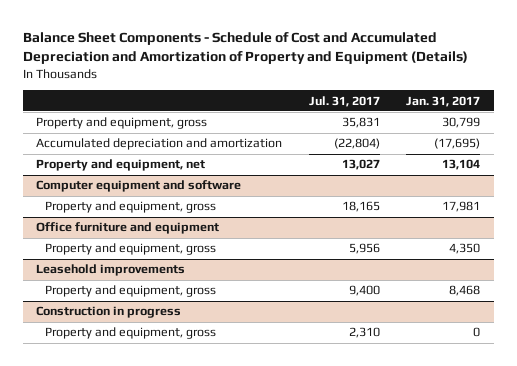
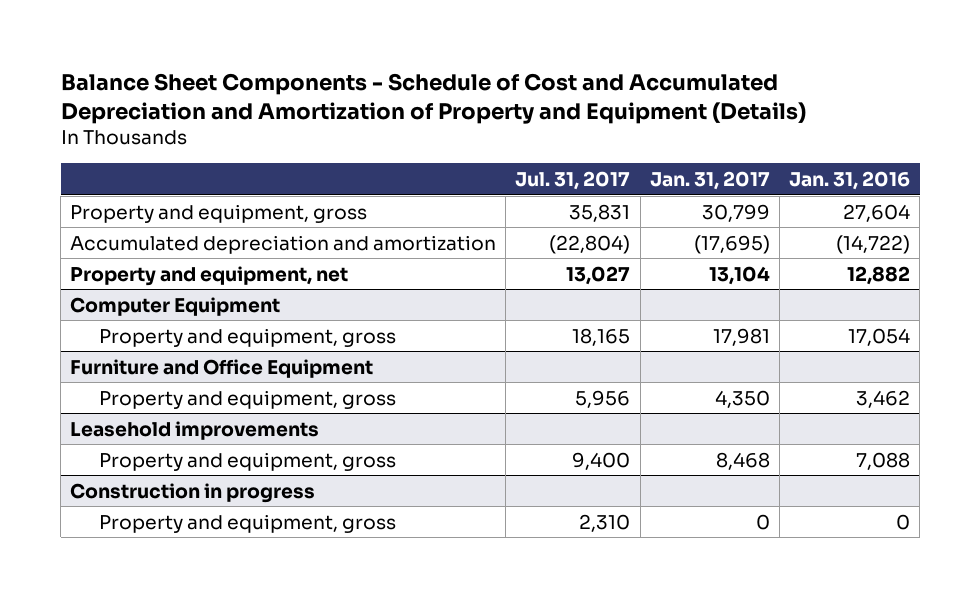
none -> [788,170,910,190] Jan. 31, 2016
[36,180,242,193] Computer equipment and software -> [70,296,281,316] Computer Equipment
[36,222,220,235] Office furniture and equipment -> [70,358,374,378] Furniture and Office Equipment

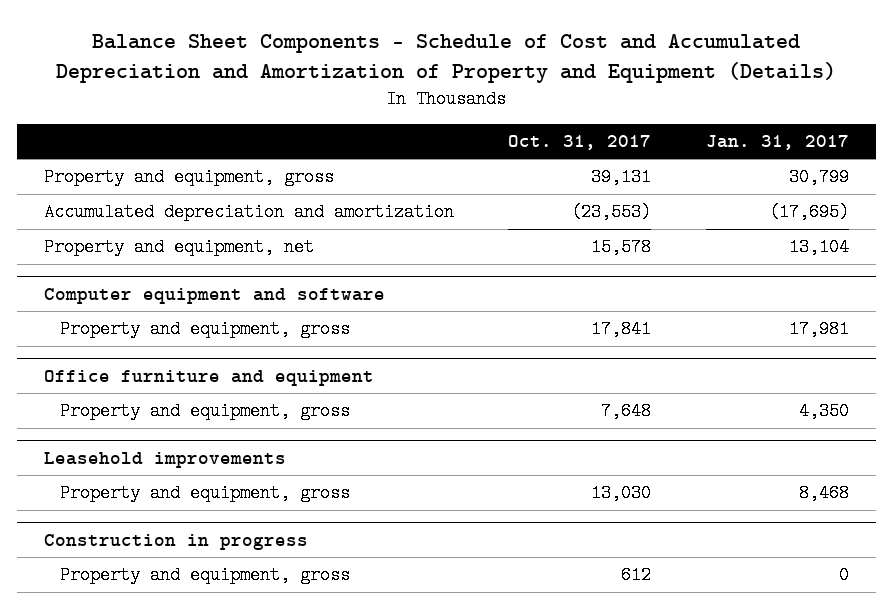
[515,170,631,190] Jul. 31, 2017 -> none
[788,170,910,190] Jan. 31, 2016 -> none
none -> [508,134,652,150] Oct. 31, 2017
[70,296,281,316] Computer Equipment -> [44,287,386,304] Computer equipment and software
[70,358,374,378] Furniture and Office Equipment -> [44,369,375,386] Office furniture and equipment

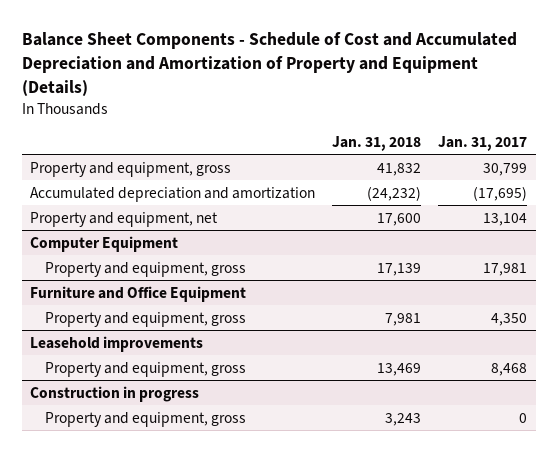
[508,134,652,150] Oct. 31, 2017 -> none
none -> [332,135,422,151] Jan. 31, 2018
[44,287,386,304] Computer equipment and software -> [30,235,179,252] Computer Equipment
[44,369,375,386] Office furniture and equipment -> [30,285,247,302] Furniture and Office Equipment

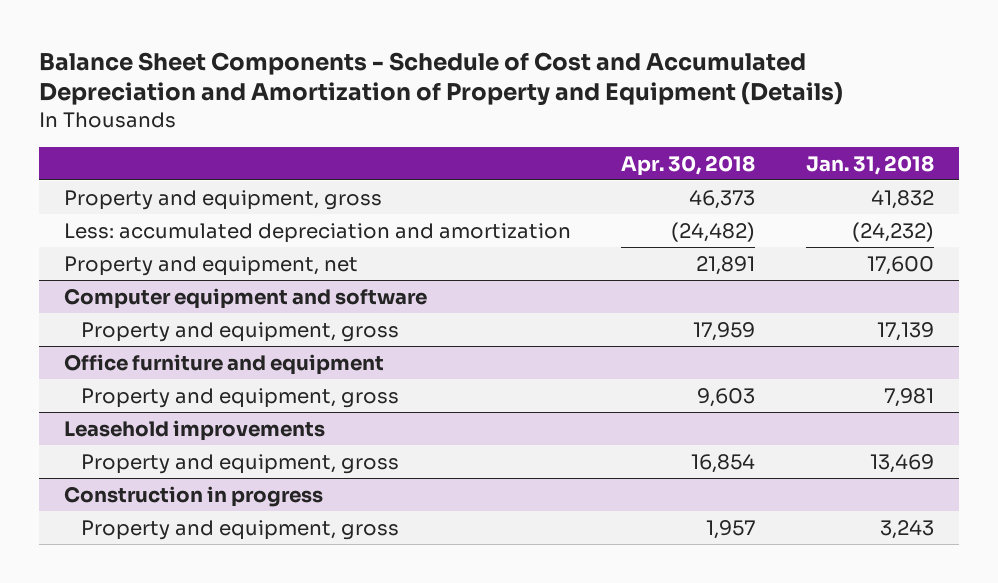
[438,135,528,151] Jan. 31, 2017 -> none
none -> [621,154,756,176] Apr. 30, 2018
[30,186,316,202] Accumulated depreciation and amortization -> [63,222,571,243] Less: accumulated depreciation and amortization
[30,235,179,252] Computer Equipment -> [63,287,427,309] Computer equipment and software
[30,285,247,302] Furniture and Office Equipment -> [63,353,384,375] Office furniture and equipment

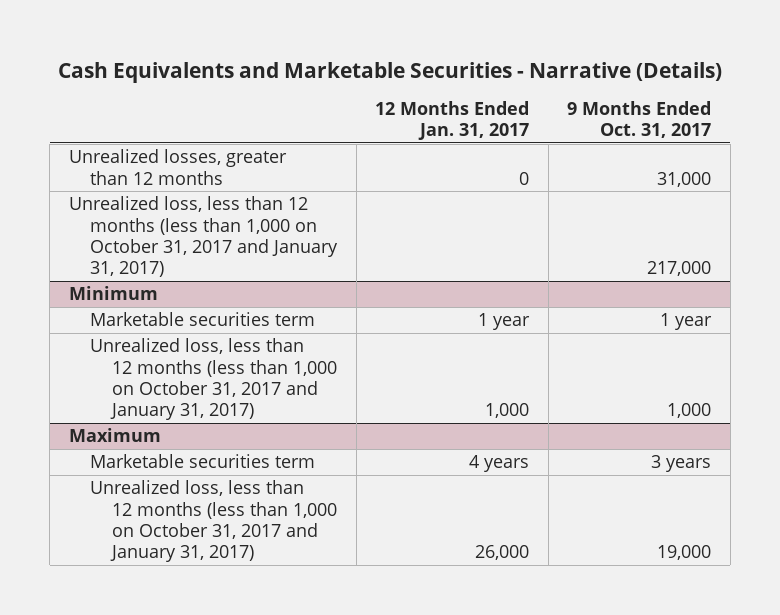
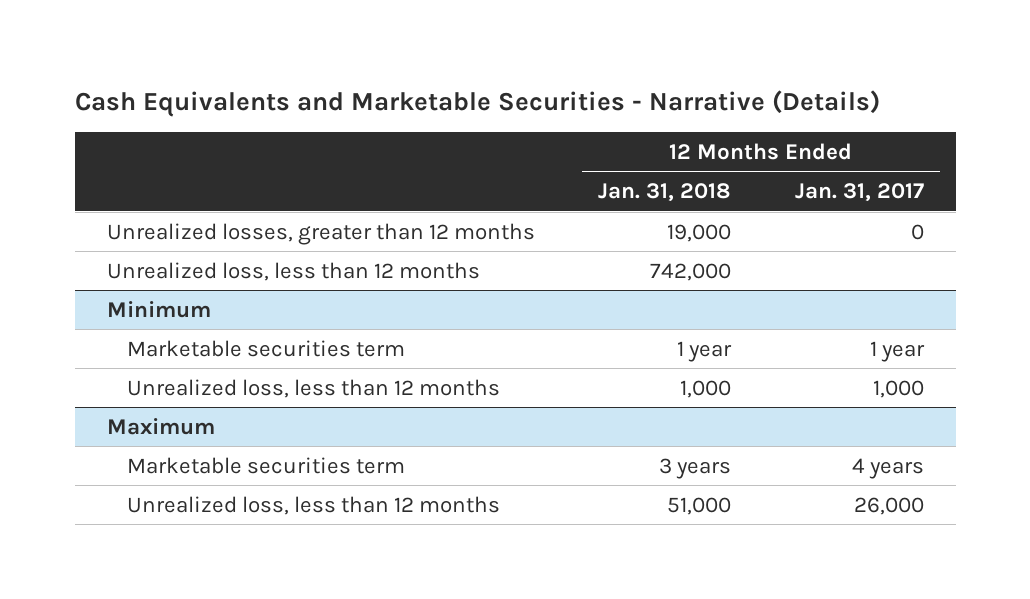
[567,101,712,139] 9 Months Ended Oct. 31, 2017 -> none
none -> [598,183,732,203] Jan. 31, 2018
[68,196,339,278] Unrealized loss, less than 12 months (less than 1,000 on October 31, 2017 and January 31, 2017) -> [106,261,480,281] Unrealized loss, less than 12 months
[90,338,337,421] Unrealized loss, less than 12 months (less than 1,000 on October 31, 2017 and January 31, 2017) -> [126,378,500,398] Unrealized loss, less than 12 months
[90,480,337,563] Unrealized loss, less than 12 months (less than 1,000 on October 31, 2017 and January 31, 2017) -> [126,495,500,515] Unrealized loss, less than 12 months

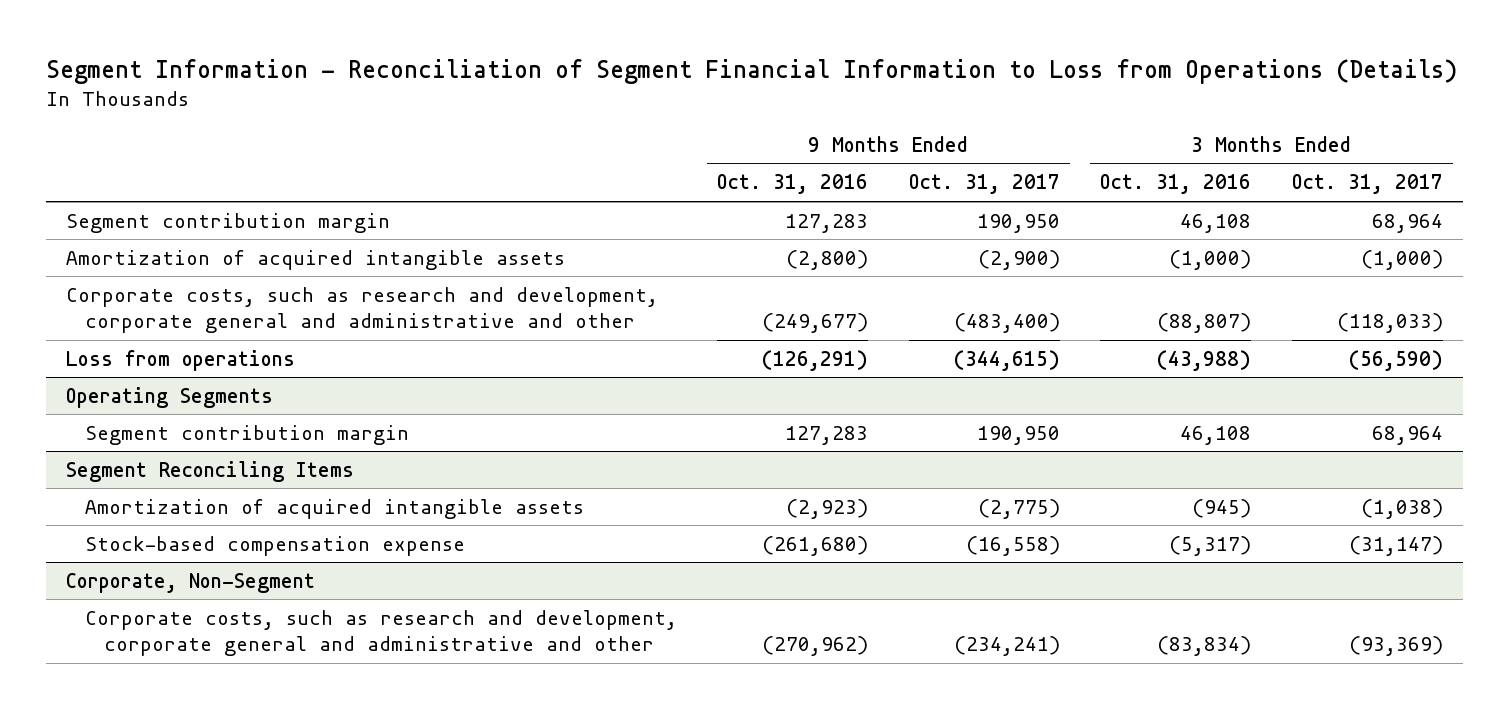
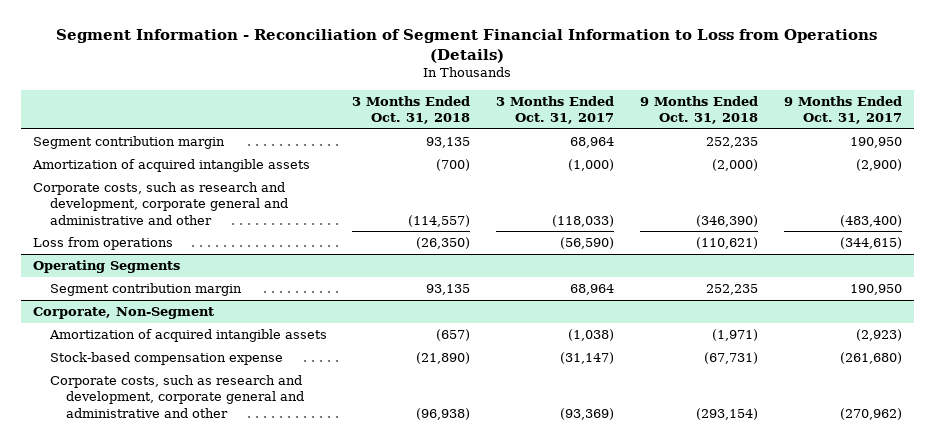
[717,174,869,195] Oct. 31, 2016 -> none
[1100,174,1252,195] Oct. 31, 2016 -> none
none -> [352,95,471,124] 3 Months Ended Oct. 31, 2018
none -> [639,95,758,124] 9 Months Ended Oct. 31, 2018
[65,460,354,482] Segment Reconciling Items -> none
[84,498,584,519] Amortization of acquired intangible assets -> none
[84,535,465,556] Stock-based compensation expense -> none
none -> [48,328,327,342] Amortization of acquired intangible assets
none -> [49,351,283,365] Stock-based compensation expense
[953,636,1060,657] (234,241) -> [839,407,902,420] (270,962)

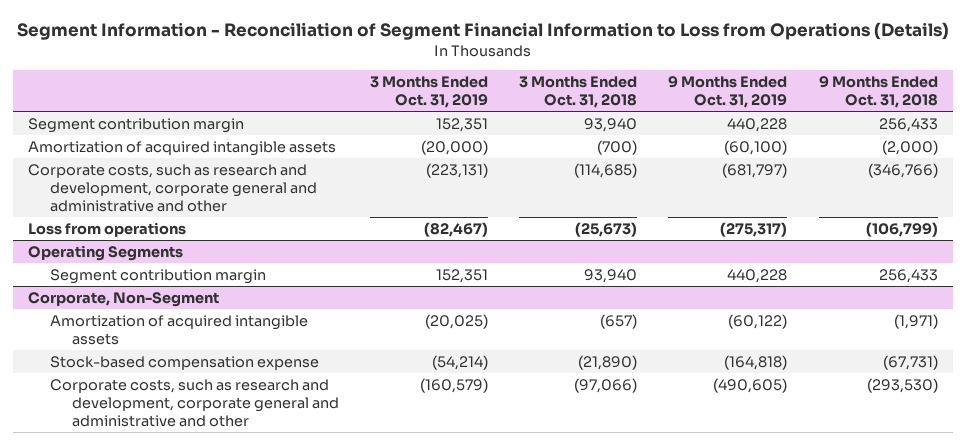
[496,95,615,124] 3 Months Ended Oct. 31, 2017 -> none
[783,95,902,124] 9 Months Ended Oct. 31, 2017 -> none
none -> [370,76,489,109] 3 Months Ended Oct. 31, 2019
none -> [668,76,788,109] 9 Months Ended Oct. 31, 2019
[426,136,471,148] 93,135 -> [584,117,638,132] 93,940
[705,136,758,148] 252,235 -> [878,117,938,132] 256,433
[408,214,471,227] (114,557) -> [574,162,638,178] (114,685)
[695,214,758,227] (346,390) -> [867,162,938,178] (346,766)
[416,236,471,249] (26,350) -> [575,221,638,237] (25,673)
[695,236,758,249] (110,621) -> [865,221,938,237] (106,799)
[426,283,471,295] 93,135 -> [584,268,638,283] 93,940
[705,283,758,295] 252,235 -> [878,268,938,283] 256,433
[416,407,471,420] (96,938) -> [574,377,638,393] (97,066)
[695,407,758,420] (293,154) -> [866,377,938,393] (293,530)

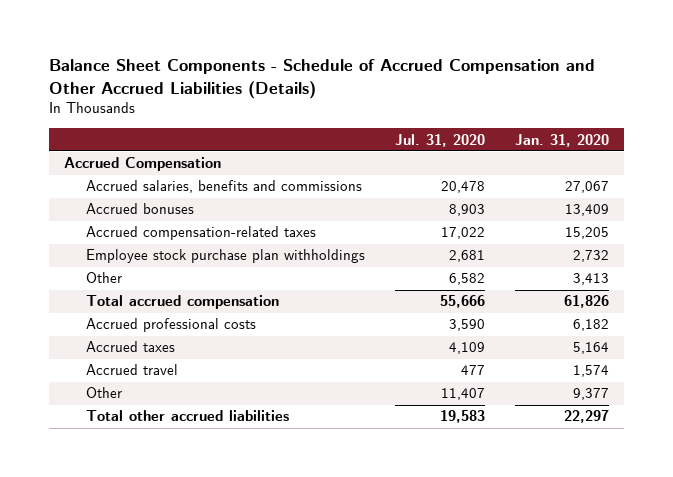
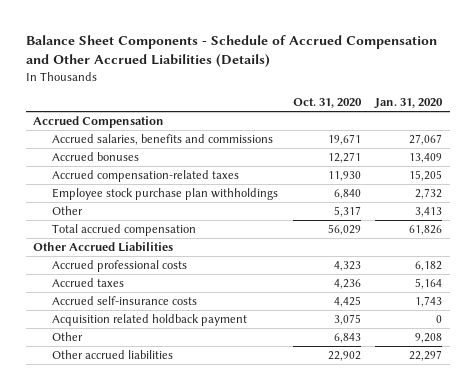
[394,133,485,147] Jul. 31, 2020 -> none
none -> [292,98,362,109] Oct. 31, 2020
none -> [32,242,173,253] Other Accrued Liabilities
[85,364,178,376] Accrued travel -> none
none -> [51,296,197,306] Accrued self-insurance costs
none -> [51,314,247,327] Acquisition related holdback payment
[572,388,609,401] 9,377 -> [415,333,443,344] 9,208
[85,410,289,422] Total other accrued liabilities -> [51,350,173,360] Other accrued liabilities

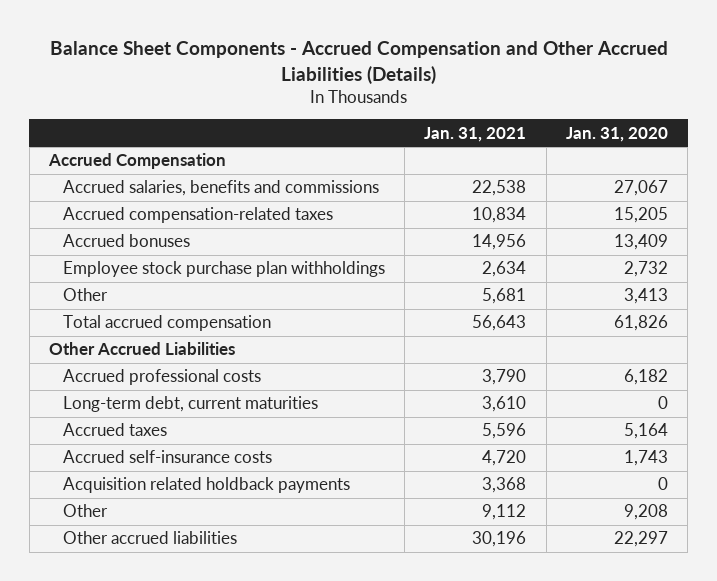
[25,34,437,68] Balance Sheet Components - Schedule of Accrued Compensation and Other Accrued Liabilities (Details) -> [49,40,668,84] Balance Sheet Components - Accrued Compensation and Other Accrued Liabilities (Details)
[292,98,362,109] Oct. 31, 2020 -> none
none -> [424,126,527,142] Jan. 31, 2021
[51,152,139,162] Accrued bonuses -> [62,234,190,248] Accrued bonuses
none -> [62,396,318,413] Long-term debt, current maturities
[51,314,247,327] Acquisition related holdback payment -> [62,477,350,494] Acquisition related holdback payments

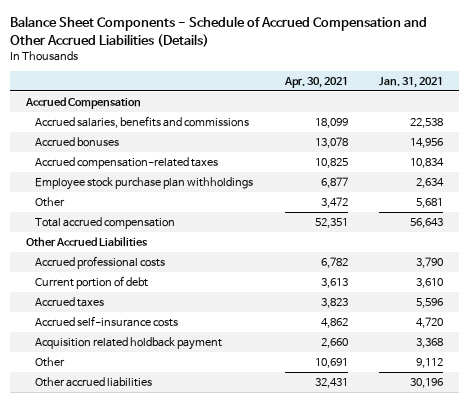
[49,40,668,84] Balance Sheet Components - Accrued Compensation and Other Accrued Liabilities (Details) -> [9,16,427,47] Balance Sheet Components - Schedule of Accrued Compensation and Other Accrued Liabilities (Details)
[565,126,668,142] Jan. 31, 2020 -> none
none -> [283,76,348,88] Apr. 30, 2021
[62,207,333,224] Accrued compensation-related taxes -> [35,156,219,169] Accrued compensation-related taxes
[62,396,318,413] Long-term debt, current maturities -> [35,275,149,289] Current portion of debt
[62,477,350,494] Acquisition related holdback payments -> [35,336,223,350] Acquisition related holdback payment

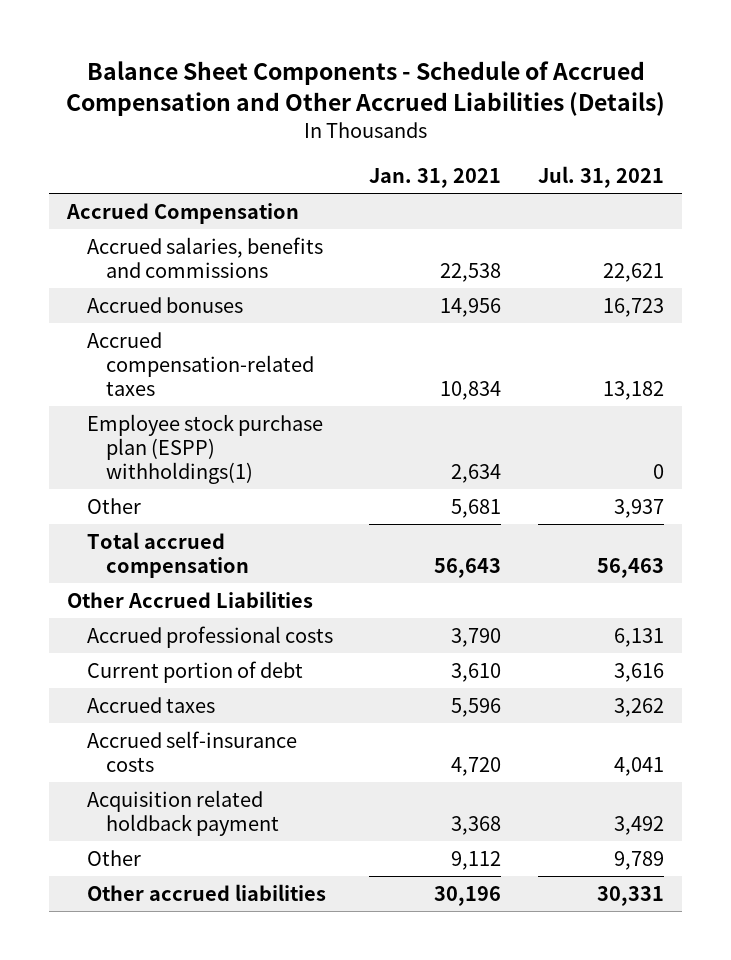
[283,76,348,88] Apr. 30, 2021 -> none
none -> [537,166,664,189] Jul. 31, 2021
[35,176,254,190] Employee stock purchase plan withholdings -> [86,413,323,484] Employee stock purchase plan (ESPP) withholdings(1)

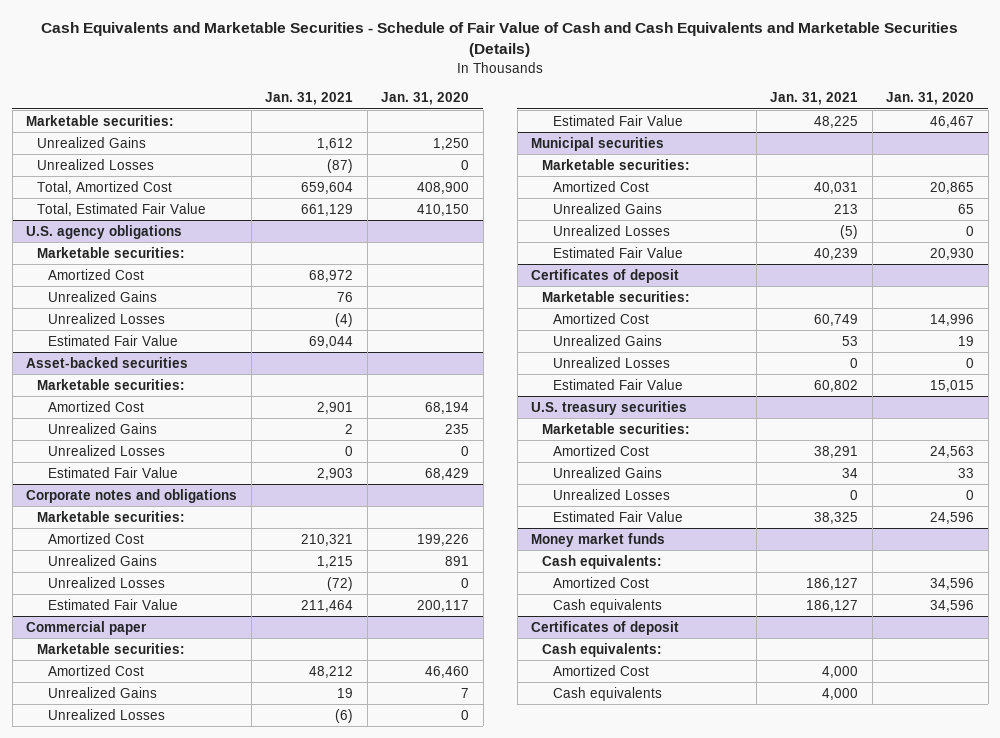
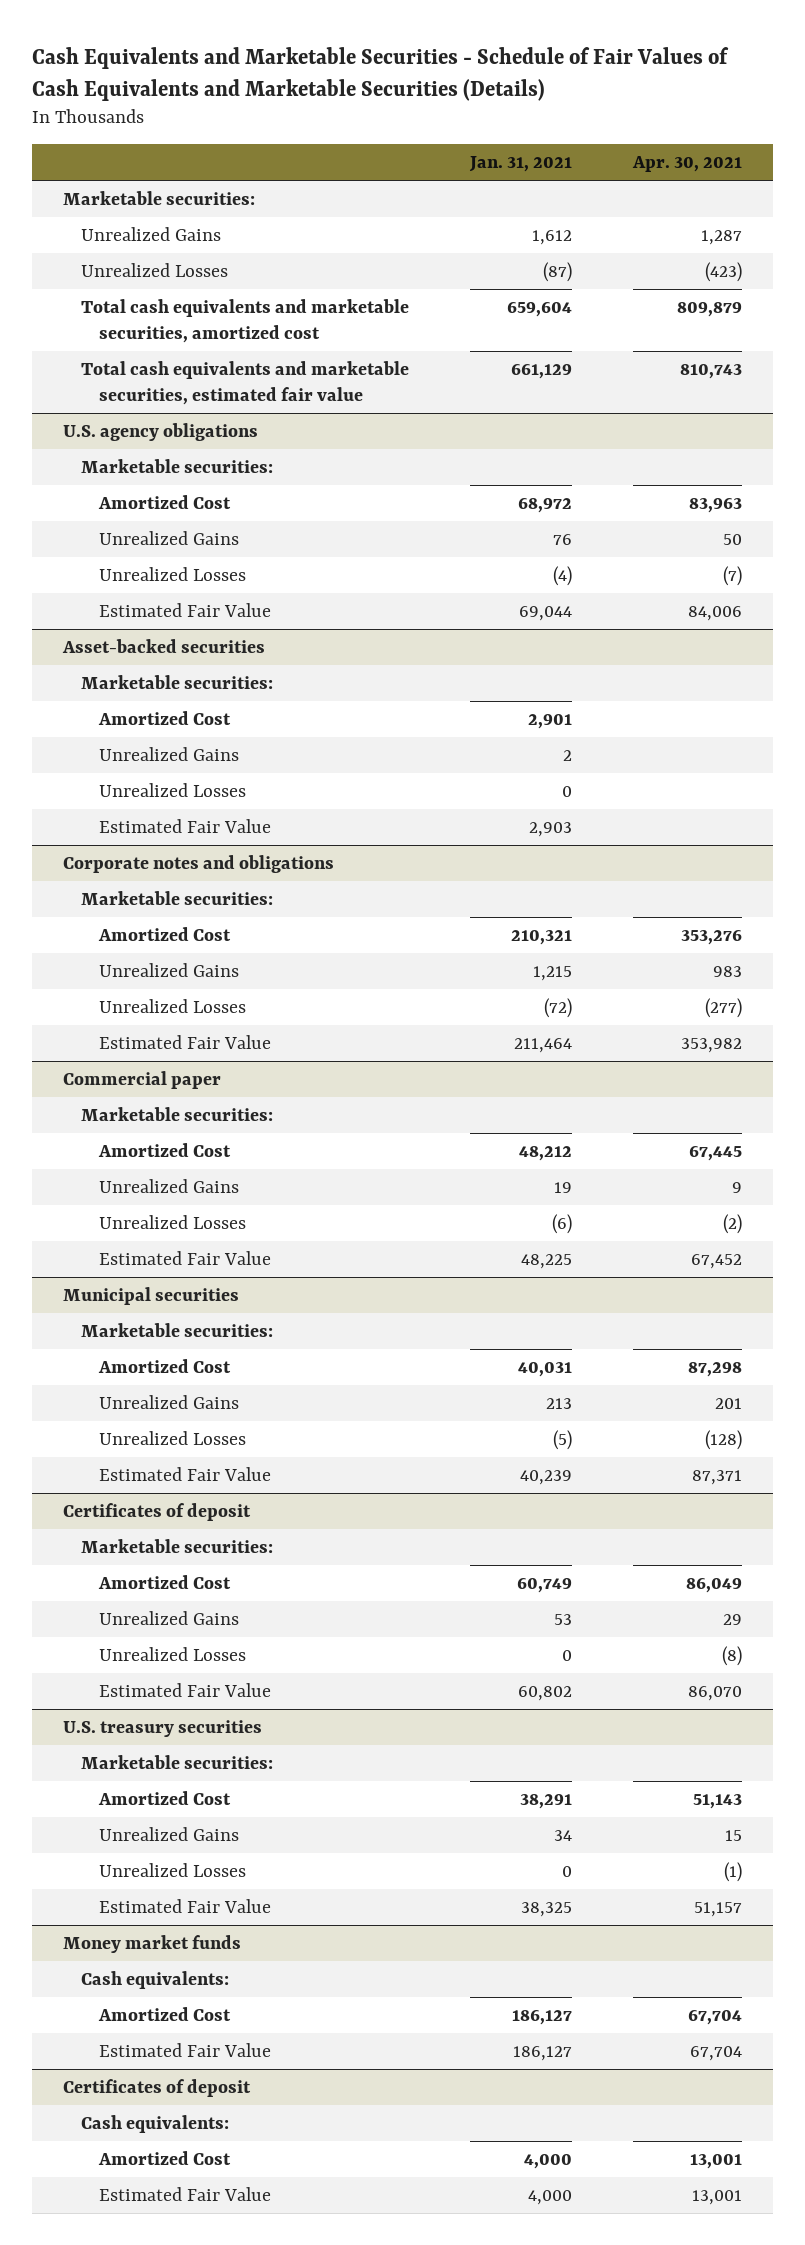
[41,22,959,58] Cash Equivalents and Marketable Securities - Schedule of Fair Value of Cash and Cash Equivalents and Marketable Securities (Details) -> [32,46,730,101] Cash Equivalents and Marketable Securities - Schedule of Fair Values of Cash Equivalents and Marketable Securities (Details)
[381,92,470,106] Jan. 31, 2020 -> none
none -> [631,155,742,172] Apr. 30, 2021
[37,180,173,194] Total, Amortized Cost -> [80,298,409,343] Total cash equivalents and marketable securities, amortized cost
[37,202,207,216] Total, Estimated Fair Value -> [80,360,409,405] Total cash equivalents and marketable securities, estimated fair value
[553,598,663,613] Cash equivalents -> [98,2042,271,2057] Estimated Fair Value
[553,686,663,701] Cash equivalents -> [98,2186,271,2201] Estimated Fair Value

